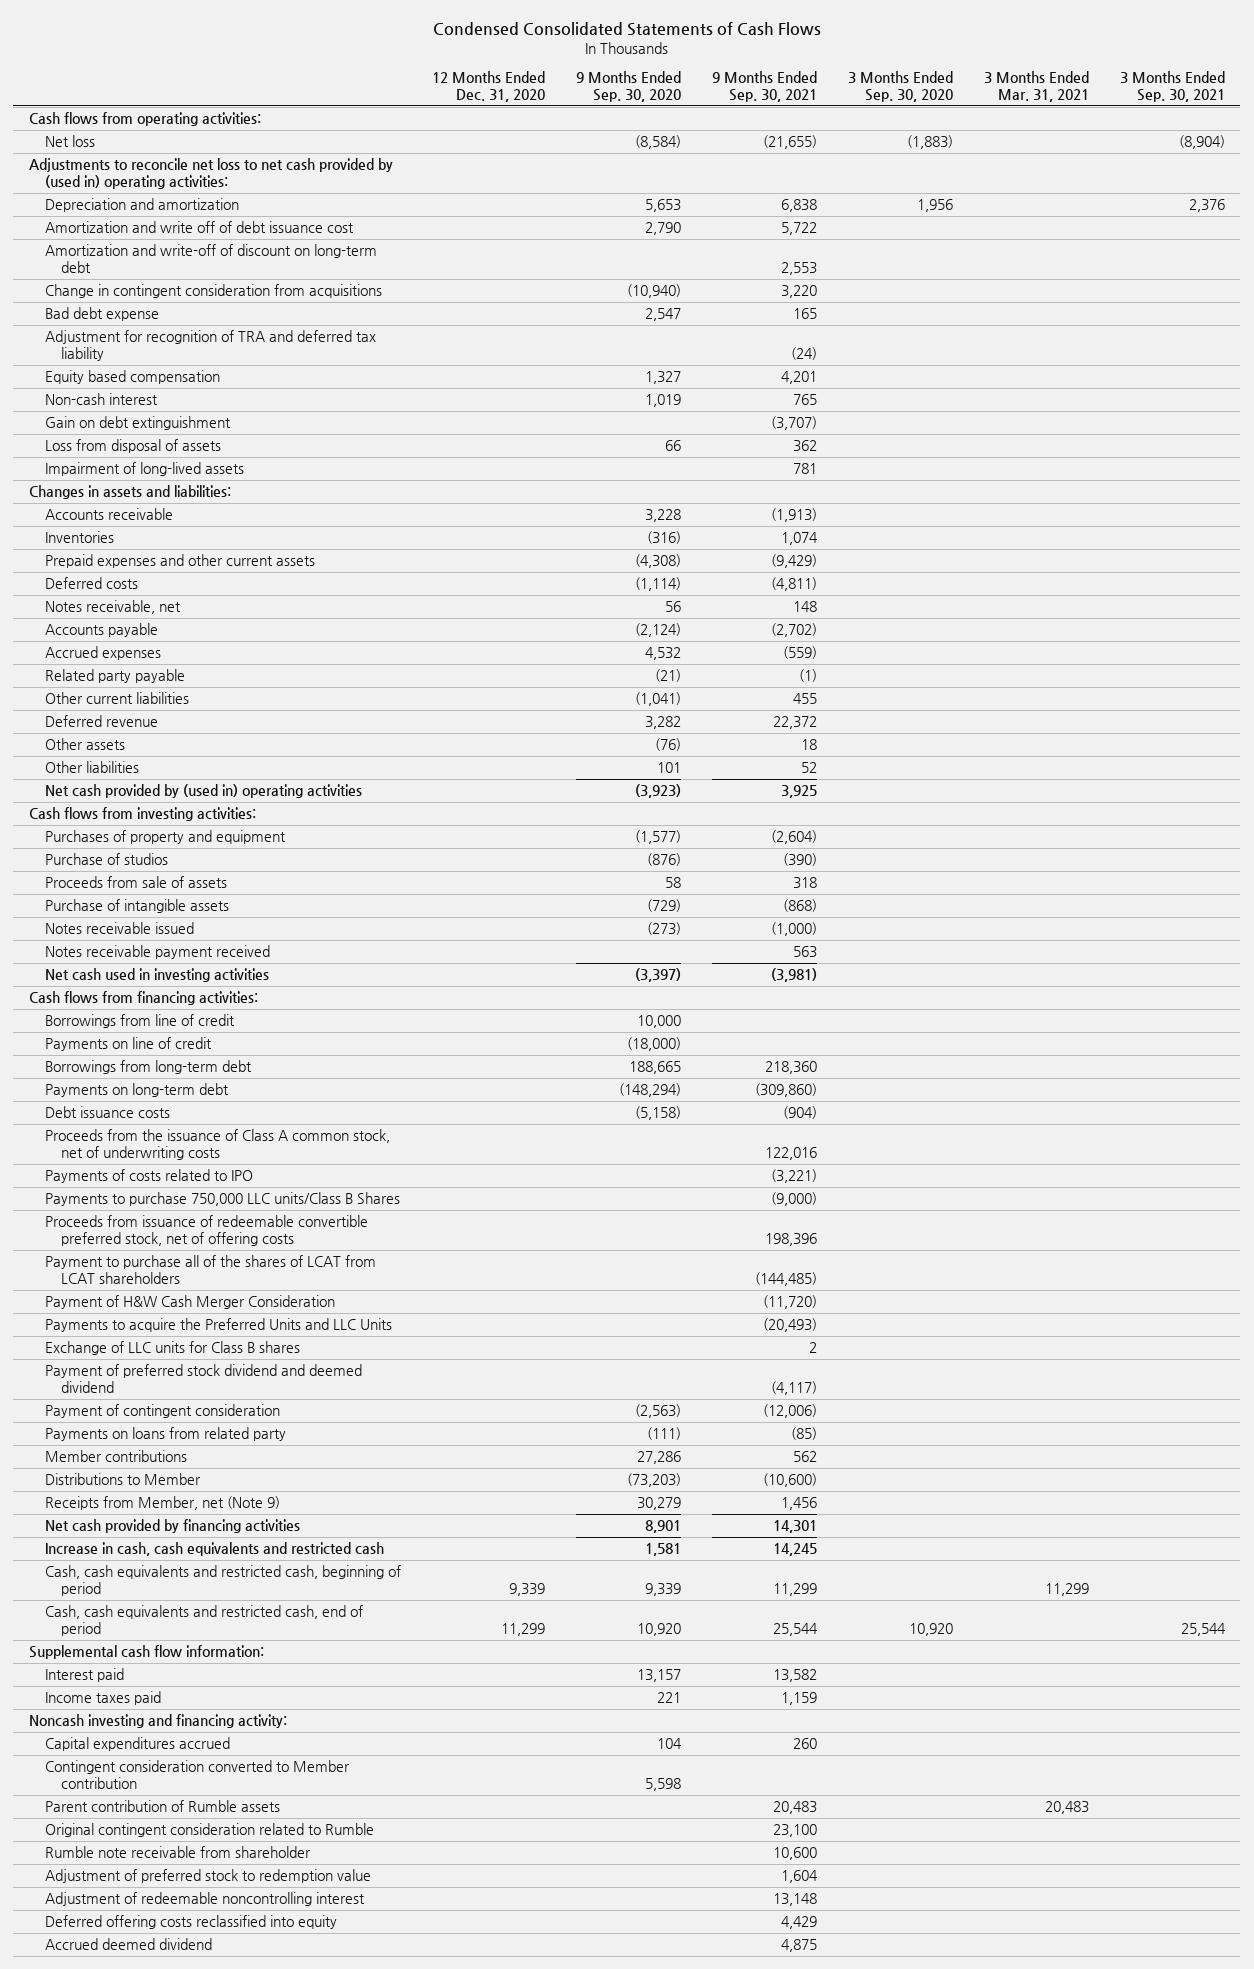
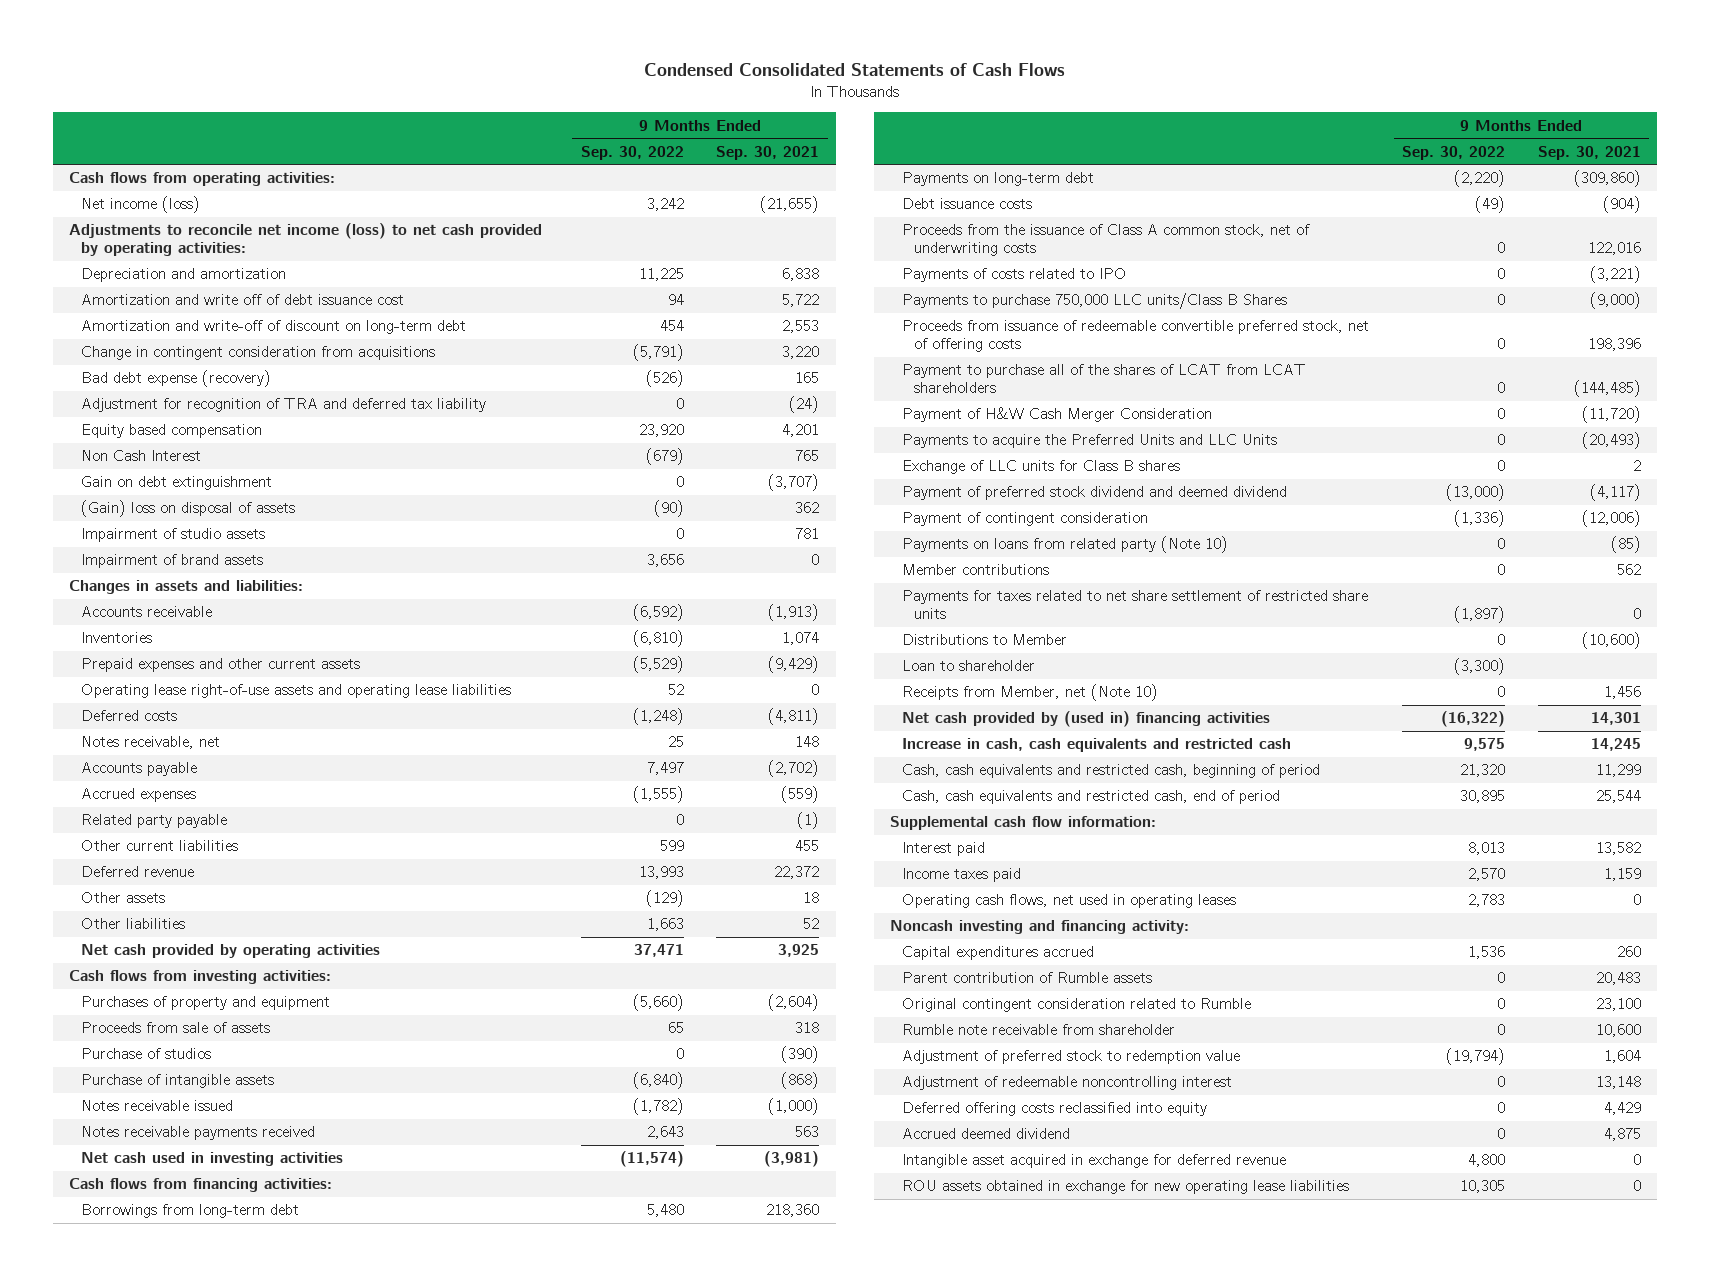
[431,71,545,103] 12 Months Ended Dec. 31, 2020 -> none
[575,71,681,103] 9 Months Ended Sep. 30, 2020 -> none
[847,71,953,103] 3 Months Ended Sep. 30, 2020 -> none
[983,71,1089,103] 3 Months Ended Mar. 31, 2021 -> none
[1119,71,1225,103] 3 Months Ended Sep. 30, 2021 -> none
none -> [580,145,684,160] Sep. 30, 2022
[45,135,96,148] Net loss -> [80,196,200,214] Net income (loss)
[28,158,393,189] Adjustments to reconcile net loss to net cash provided by (used in) operating activities: -> [69,223,543,257] Adjustments to reconcile net income (loss) to net cash provided by operating activities:
[45,307,160,322] Bad debt expense -> [80,370,271,388] Bad debt expense (recovery)
[45,393,159,406] Non-cash interest -> [80,450,201,462] Non Cash Interest
[45,439,222,454] Loss from disposal of assets -> [80,500,295,518] (Gain) loss on disposal of assets
[45,462,245,477] Impairment of long-lived assets -> [80,528,265,543] Impairment of studio assets
none -> [80,554,263,569] Impairment of brand assets
none -> [80,684,511,699] Operating lease right-of-use assets and operating lease liabilities
[45,784,363,799] Net cash provided by (used in) operating activities -> [80,944,380,959] Net cash provided by operating activities
[45,853,169,866] Purchase of studios -> [80,1048,211,1060] Purchase of studios
[45,945,271,960] Notes receivable payment received -> [80,1126,315,1141] Notes receivable payments received
[45,1014,236,1029] Borrowings from line of credit -> none
[45,1037,213,1052] Payments on line of credit -> none
[45,1427,287,1442] Payments on loans from related party -> [901,536,1228,554] Payments on loans from related party (Note 10)
none -> [901,590,1368,620] Payments for taxes related to net share settlement of restricted share units
none -> [901,660,1035,672] Loan to shareholder
[45,1496,281,1511] Receipts from Member, net (Note 9) -> [901,684,1158,702] Receipts from Member, net (Note 10)
[45,1519,301,1534] Net cash provided by financing activities -> [901,711,1270,728] Net cash provided by (used in) financing activities
none -> [901,894,1236,909] Operating cash flows, net used in operating leases
[45,1760,351,1789] Contingent consideration converted to Member contribution -> none
none -> [901,1154,1286,1169] Intangible asset acquired in exchange for deferred revenue
none -> [901,1180,1349,1195] ROU assets obtained in exchange for new operating lease liabilities

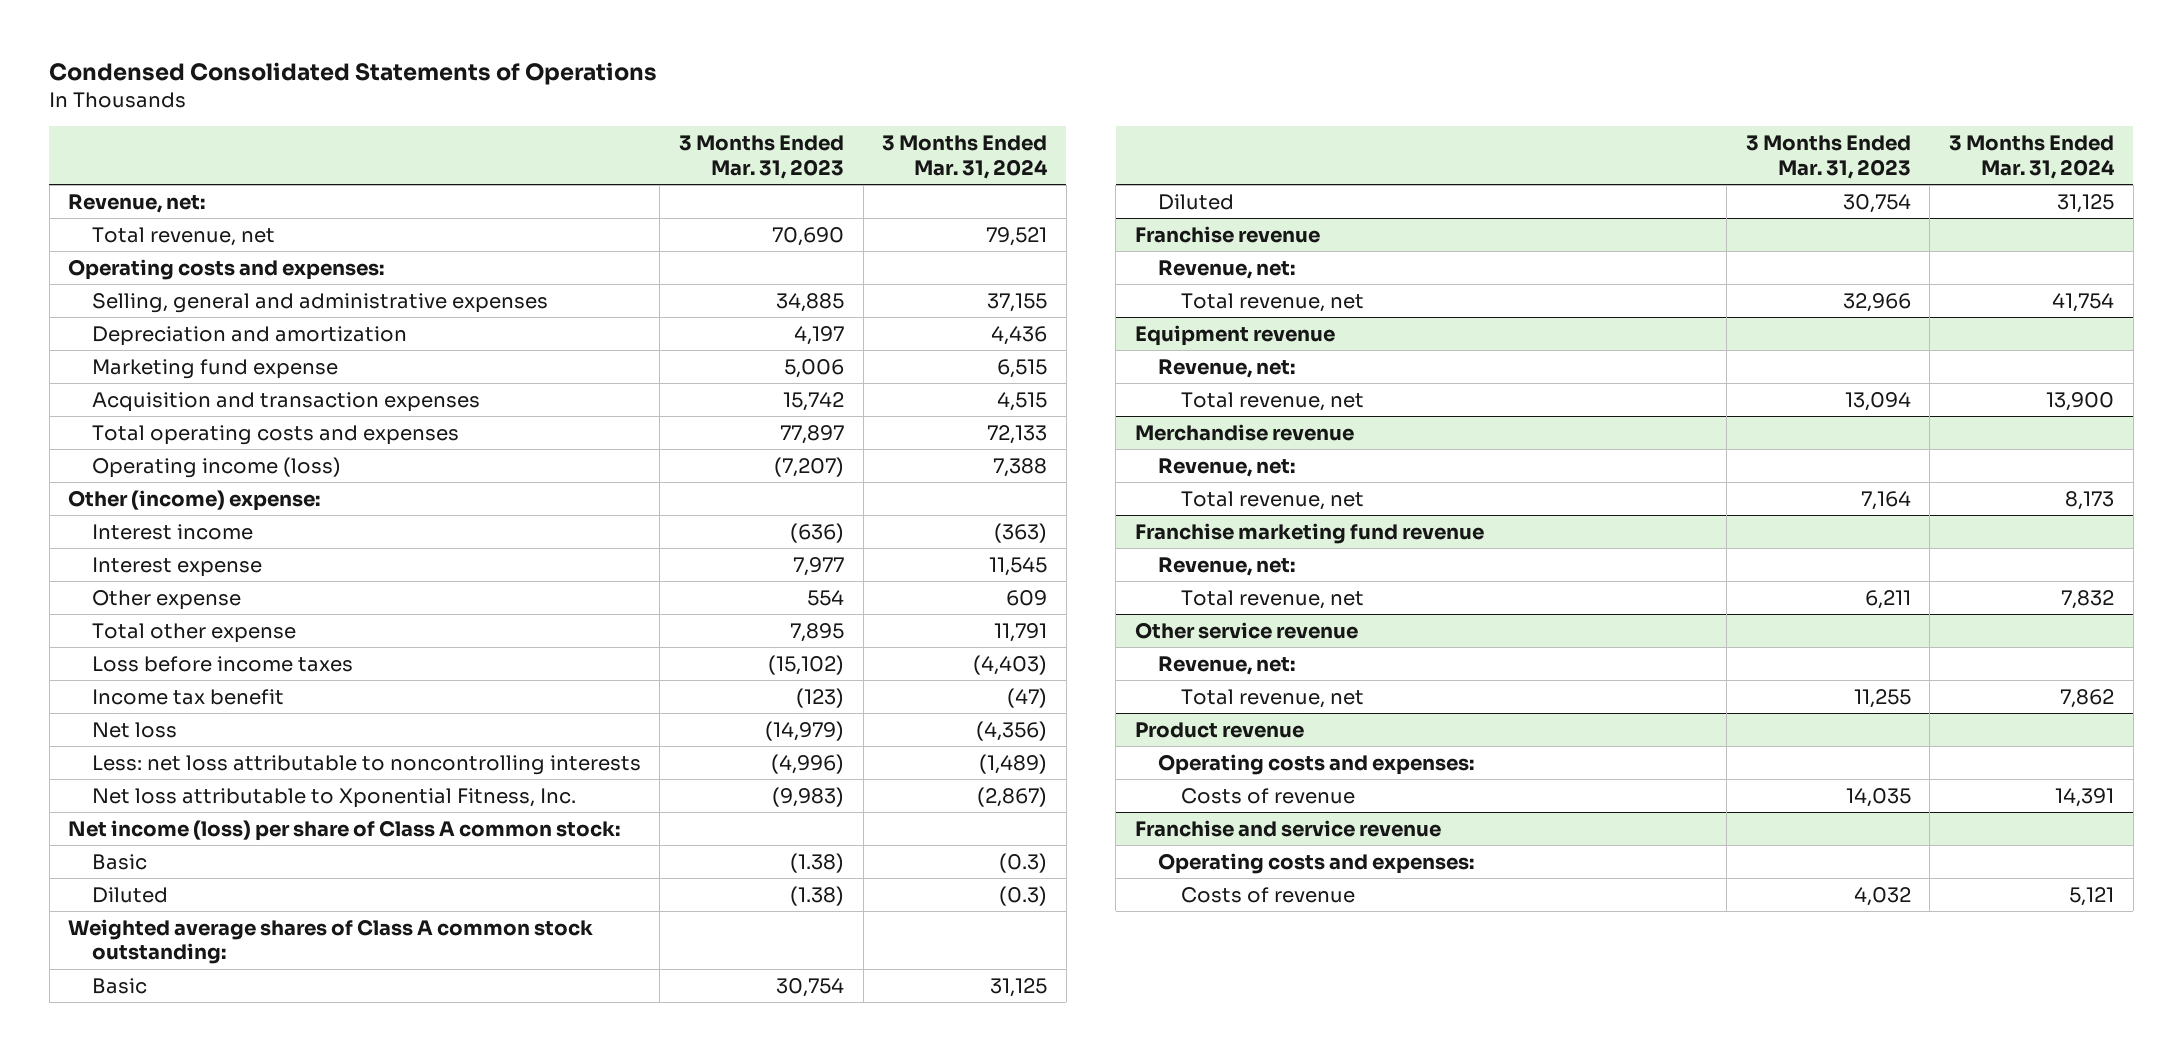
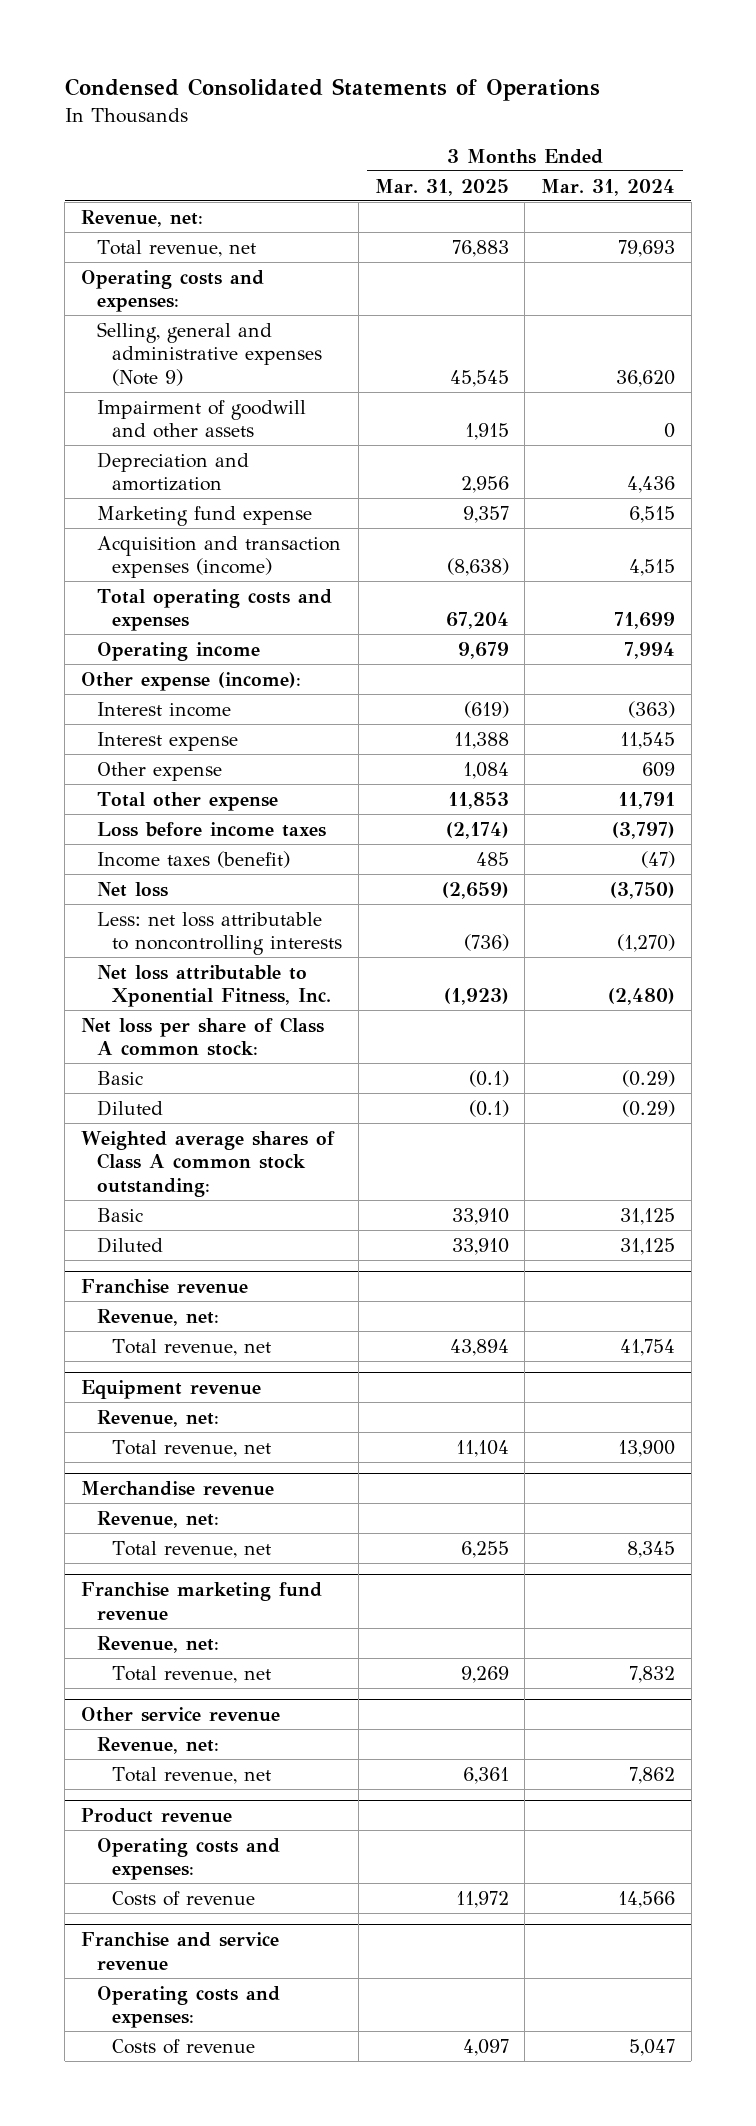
[678,135,844,179] 3 Months Ended Mar. 31, 2023 -> none
none -> [374,178,509,196] Mar. 31, 2025
[986,226,1048,246] 79,521 -> [617,239,675,257] 79,693
[91,292,548,313] Selling, general and administrative expenses -> [96,321,323,386] Selling, general and administrative expenses (Note 9)
[987,292,1048,312] 37,155 -> [615,369,675,387] 36,620
none -> [96,399,306,439] Impairment of goodwill and other assets
[91,391,480,412] Acquisition and transaction expenses -> [96,535,341,579] Acquisition and transaction expenses (income)
[987,424,1048,444] 72,133 -> [613,612,675,630] 71,699
[91,456,341,478] Operating income (loss) -> [96,641,260,661] Operating income
[993,457,1048,477] 7,388 -> [623,641,675,659] 7,994
[68,489,321,511] Other (income) expense: -> [80,671,301,691] Other expense (income):
[973,654,1048,675] (4,403) -> [611,821,675,839] (3,797)
[91,688,284,705] Income tax benefit -> [96,850,290,868] Income taxes (benefit)
[976,720,1048,741] (4,356) -> [609,881,675,899] (3,750)
[979,753,1048,774] (1,489) -> [616,934,675,953] (1,270)
[977,786,1048,807] (2,867) -> [607,988,675,1006] (2,480)
[68,819,621,841] Net income (loss) per share of Class A common stock: -> [80,1016,324,1057] Net loss per share of Class A common stock:
[999,852,1048,873] (0.3) -> [621,1069,675,1087] (0.29)
[999,885,1048,906] (0.3) -> [621,1099,675,1117] (0.29)
[2064,490,2114,510] 8,173 -> [626,1540,675,1558] 8,345
[2054,787,2114,807] 14,391 -> [617,1890,675,1908] 14,566
[2068,886,2114,906] 5,121 -> [628,2038,675,2056] 5,047

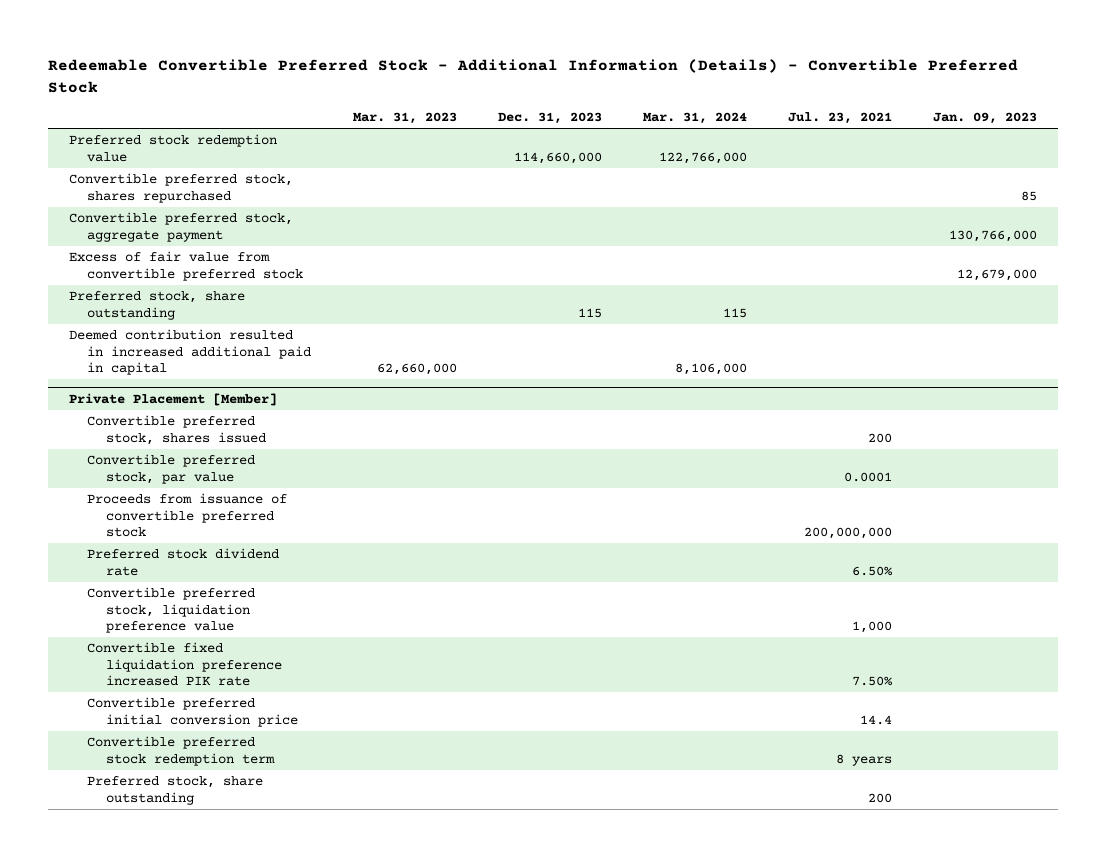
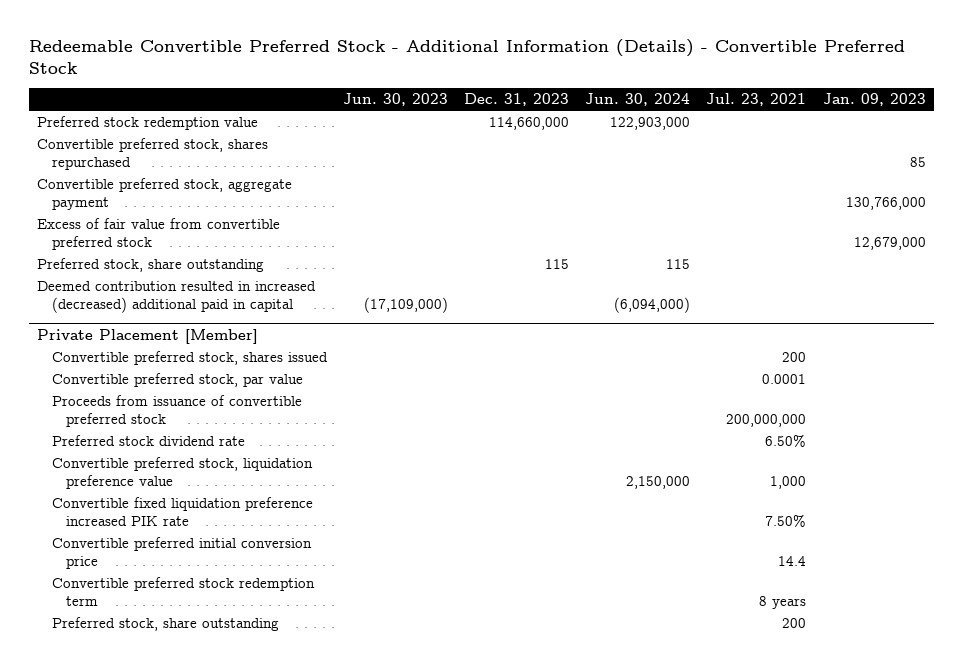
[352,112,457,125] Mar. 31, 2023 -> none
[642,112,747,125] Mar. 31, 2024 -> none
none -> [342,93,448,107] Jun. 30, 2023
none -> [585,93,691,107] Jun. 30, 2024
[68,329,312,376] Deemed contribution resulted in increased additional paid in capital -> [37,280,317,313] Deemed contribution resulted in increased (decreased) additional paid in capital

